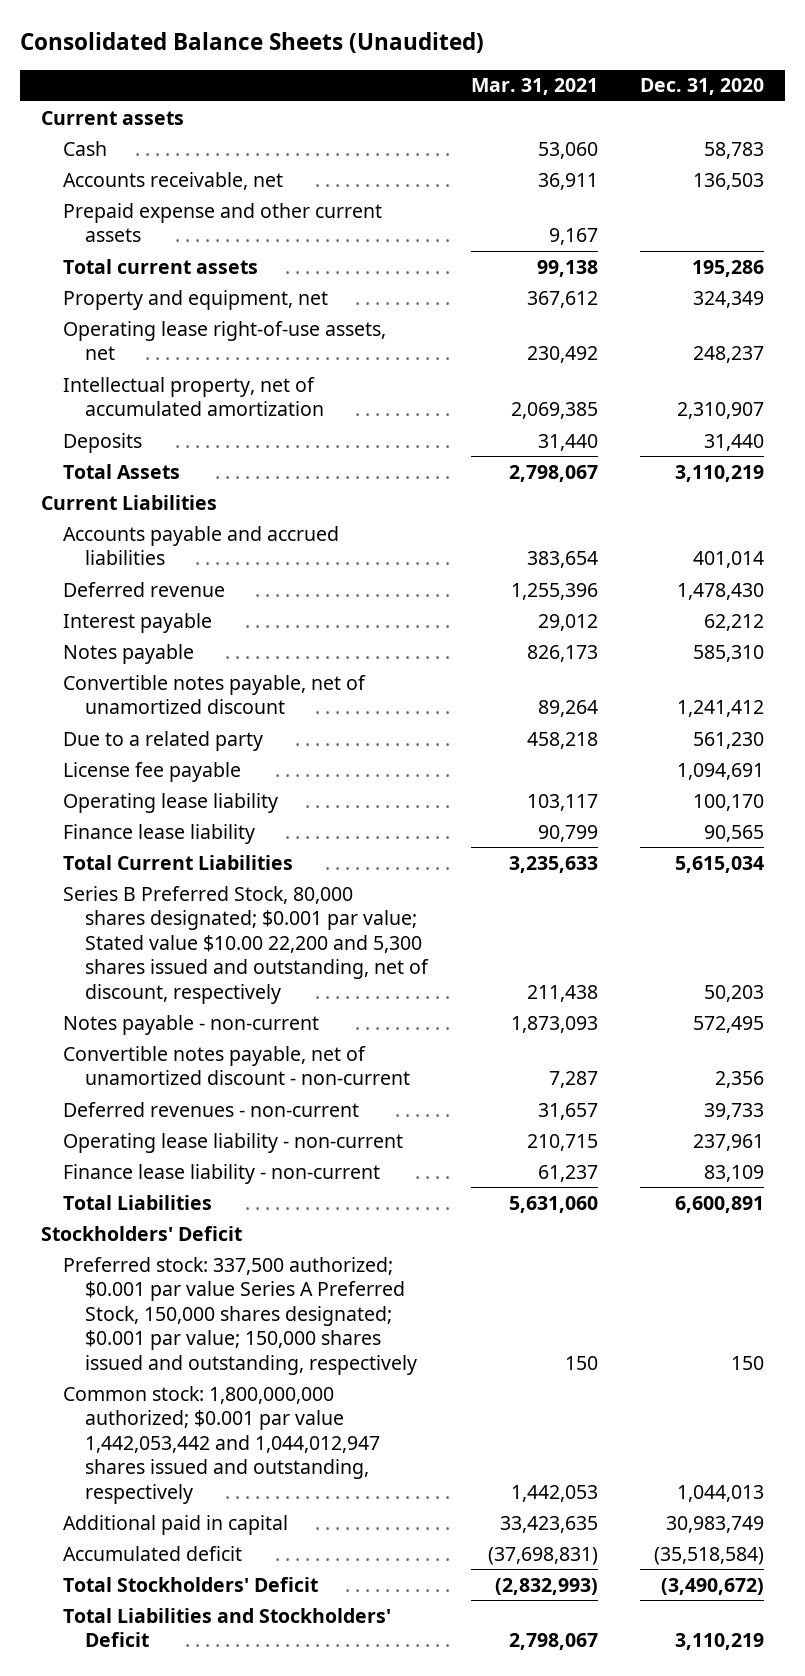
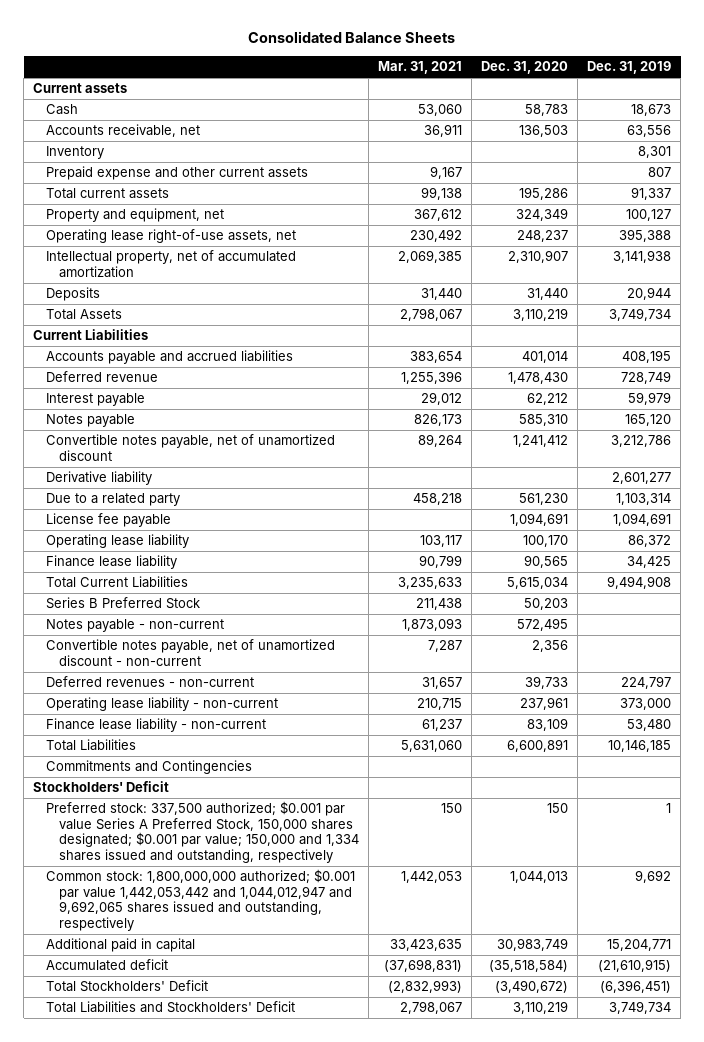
[19,32,484,54] Consolidated Balance Sheets (Unaudited) -> [248,31,456,44] Consolidated Balance Sheets
none -> [587,61,672,75] Dec. 31, 2019
none -> [46,146,105,160] Inventory
none -> [46,471,153,486] Derivative liability
[63,885,430,1004] Series B Preferred Stock, 80,000 shares designated; $0.001 par value; Stated value $10.00 22,200 and 5,300 shares issued and outstanding, net of discount, respectively -> [46,597,201,610] Series B Preferred Stock
none -> [46,760,253,775] Commitments and Contingencies
[63,1256,418,1375] Preferred stock: 337,500 authorized; $0.001 par value Series A Preferred Stock, 150,000 shares designated; $0.001 par value; 150,000 shares issued and outstanding, respectively -> [46,801,360,863] Preferred stock: 337,500 authorized; $0.001 par value Series A Preferred Stock, 150,000 shares designated; $0.001 par value; 150,000 and 1,334 shares issued and outstanding, respectively
[63,1385,381,1504] Common stock: 1,800,000,000 authorized; $0.001 par value 1,442,053,442 and 1,044,012,947 shares issued and outstanding, respectively -> [46,869,356,931] Common stock: 1,800,000,000 authorized; $0.001 par value 1,442,053,442 and 1,044,012,947 and 9,692,065 shares issued and outstanding, respectively

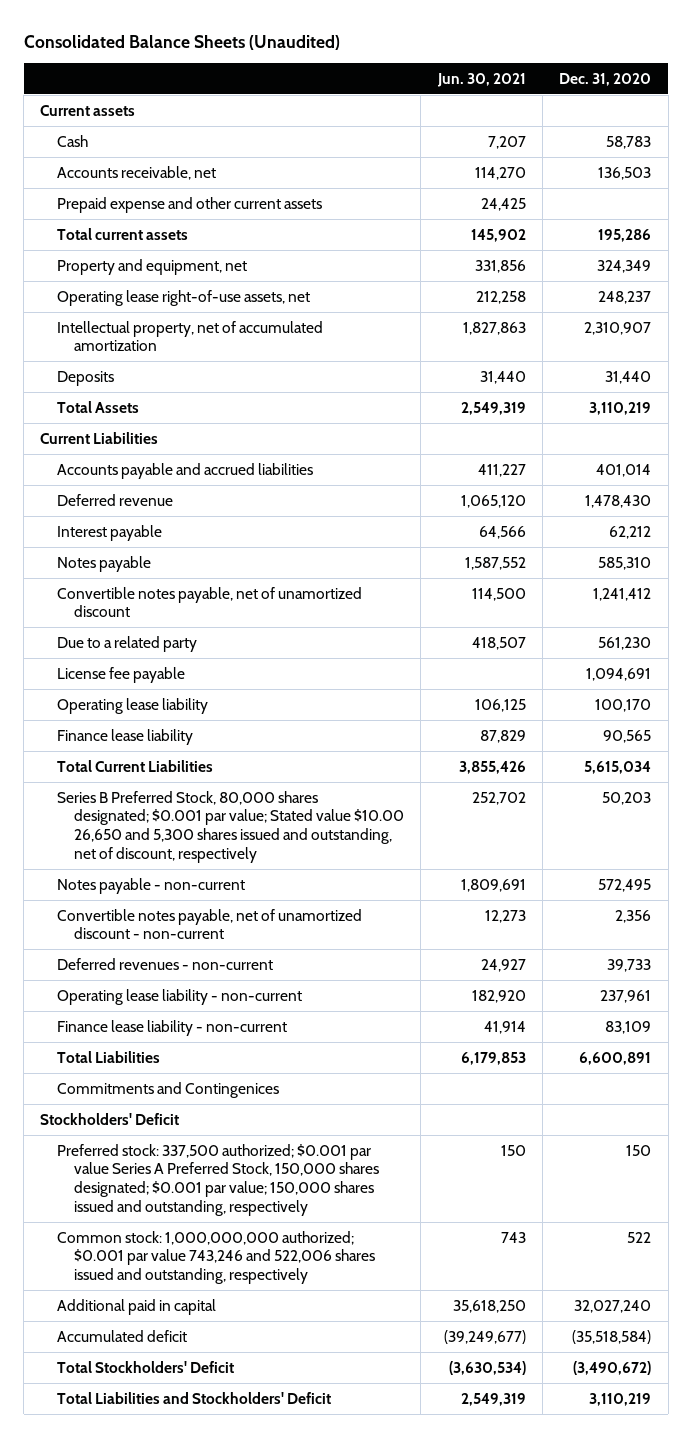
[248,31,456,44] Consolidated Balance Sheets -> [23,34,340,50] Consolidated Balance Sheets (Unaudited)
[378,61,463,75] Mar. 31, 2021 -> none
[587,61,672,75] Dec. 31, 2019 -> none
none -> [436,72,526,87] Jun. 30, 2021
[46,146,105,160] Inventory -> none
[46,471,153,486] Derivative liability -> none
[46,597,201,610] Series B Preferred Stock -> [57,790,405,863] Series B Preferred Stock, 80,000 shares designated; $0.001 par value; Stated value $10.00 26,650 and 5,300 shares issued and outstanding, net of discount, respectively
[46,760,253,775] Commitments and Contingencies -> [57,1081,280,1098] Commitments and Contingenices
[46,801,360,863] Preferred stock: 337,500 authorized; $0.001 par value Series A Preferred Stock, 150,000 shares designated; $0.001 par value; 150,000 and 1,334 shares issued and outstanding, respectively -> [57,1143,380,1216] Preferred stock: 337,500 authorized; $0.001 par value Series A Preferred Stock, 150,000 shares designated; $0.001 par value; 150,000 shares issued and outstanding, respectively
[46,869,356,931] Common stock: 1,800,000,000 authorized; $0.001 par value 1,442,053,442 and 1,044,012,947 and 9,692,065 shares issued and outstanding, respectively -> [57,1230,376,1285] Common stock: 1,000,000,000 authorized; $0.001 par value 743,246 and 522,006 shares issued and outstanding, respectively
[510,871,569,884] 1,044,013 -> [627,1231,652,1243] 522
[497,938,569,952] 30,983,749 -> [574,1299,652,1313] 32,027,240

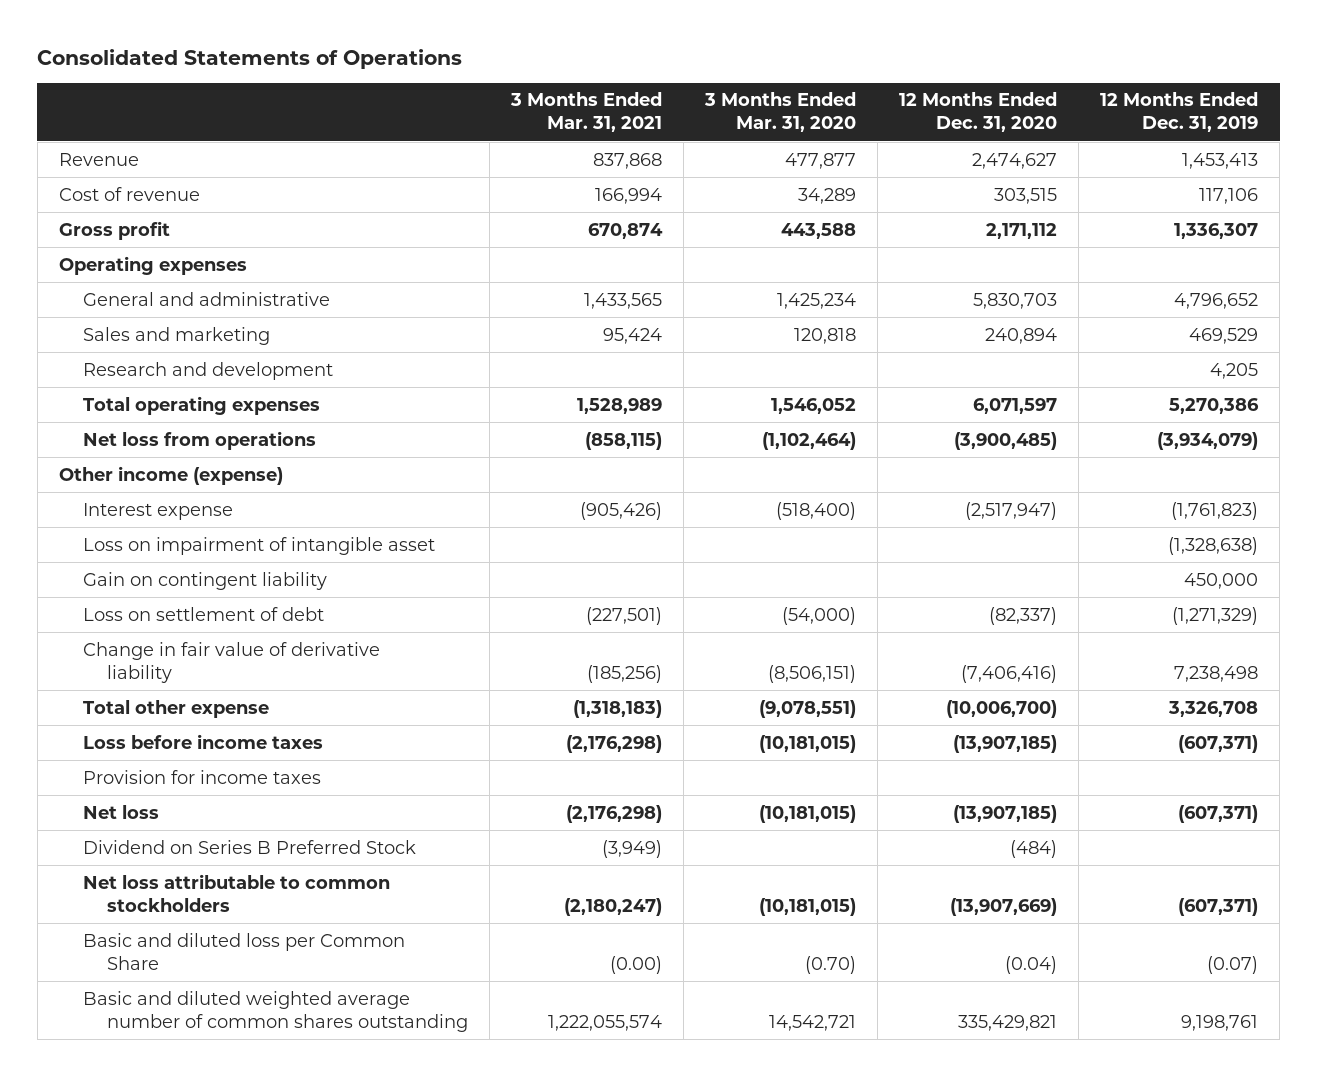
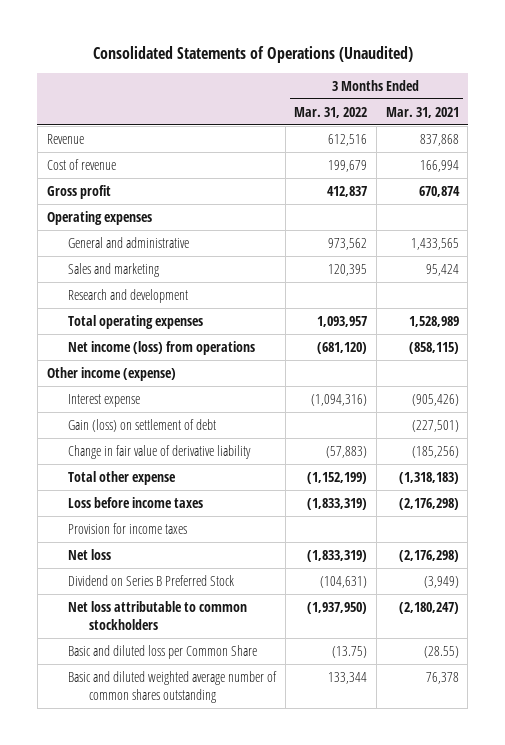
[37,48,463,69] Consolidated Statements of Operations -> [92,45,413,63] Consolidated Statements of Operations (Unaudited)
[704,92,857,133] 3 Months Ended Mar. 31, 2020 -> none
[899,92,1058,133] 12 Months Ended Dec. 31, 2020 -> none
[1100,92,1259,133] 12 Months Ended Dec. 31, 2019 -> none
none -> [294,106,368,118] Mar. 31, 2022
[82,430,316,450] Net loss from operations -> [67,340,255,355] Net income (loss) from operations
[82,536,435,555] Loss on impairment of intangible asset -> none
[82,571,327,590] Gain on contingent liability -> none
[82,606,324,621] Loss on settlement of debt -> [67,418,216,432] Gain (loss) on settlement of debt
[610,955,663,974] (0.00) -> [423,645,459,658] (28.55)
[548,1014,663,1031] 1,222,055,574 -> [425,671,459,684] 76,378

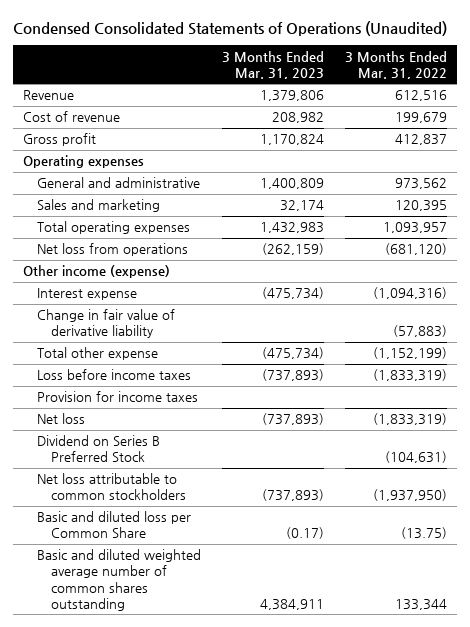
[92,45,413,63] Consolidated Statements of Operations (Unaudited) -> [13,20,448,36] Condensed Consolidated Statements of Operations (Unaudited)
[385,106,459,118] Mar. 31, 2021 -> none
none -> [222,50,325,79] 3 Months Ended Mar. 31, 2023
[67,288,188,303] Research and development -> none
[67,340,255,355] Net income (loss) from operations -> [37,243,189,257] Net loss from operations
[67,418,216,432] Gain (loss) on settlement of debt -> none

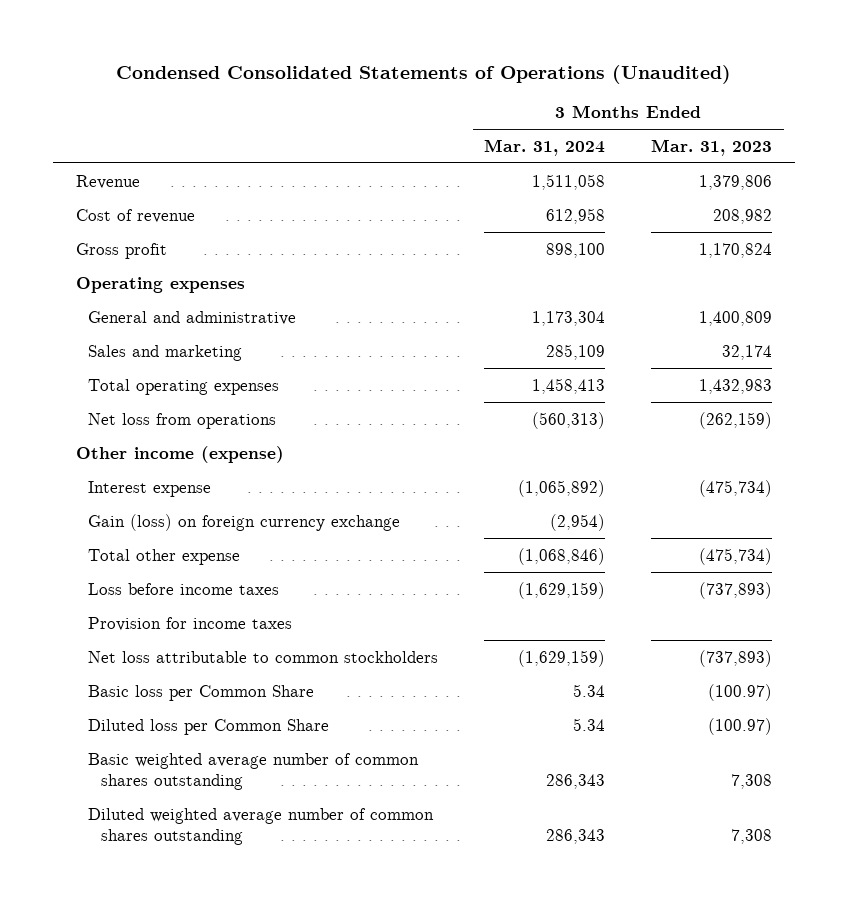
[344,50,447,79] 3 Months Ended Mar. 31, 2022 -> none
none -> [484,138,606,156] Mar. 31, 2024
[37,309,176,339] Change in fair value of derivative liability -> none
none -> [88,513,401,531] Gain (loss) on foreign currency exchange
[37,413,86,425] Net loss -> none
[37,435,161,463] Dividend on Series B Preferred Stock -> none
[37,511,192,539] Basic and diluted loss per Common Share -> [88,684,315,701] Basic loss per Common Share
[286,527,325,540] (0.17) -> [708,683,773,701] (100.97)
none -> [88,718,330,735] Diluted loss per Common Share
[37,549,202,611] Basic and diluted weighted average number of common shares outstanding -> [88,752,420,791] Basic weighted average number of common shares outstanding
[260,598,325,610] 4,384,911 -> [731,774,773,790] 7,308
none -> [88,807,435,846] Diluted weighted average number of common shares outstanding

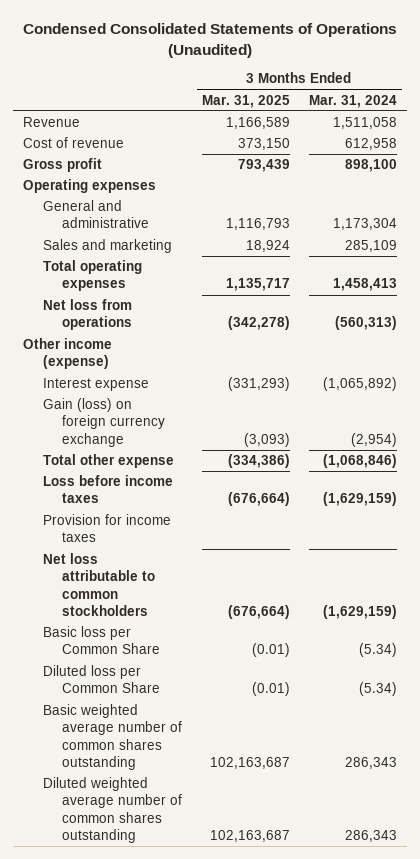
[651,138,773,156] Mar. 31, 2023 -> none
none -> [201,94,290,108] Mar. 31, 2025
[573,683,606,697] 5.34 -> [359,643,398,658] (5.34)
[573,717,606,731] 5.34 -> [359,682,398,697] (5.34)

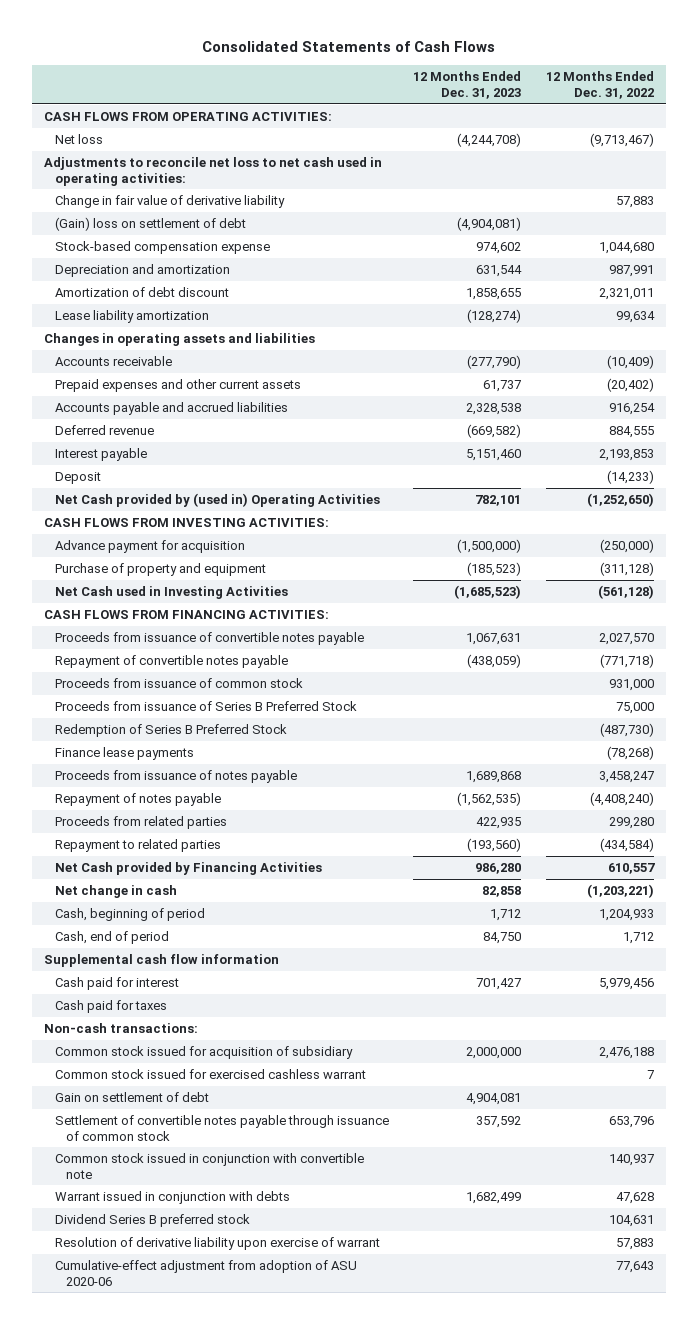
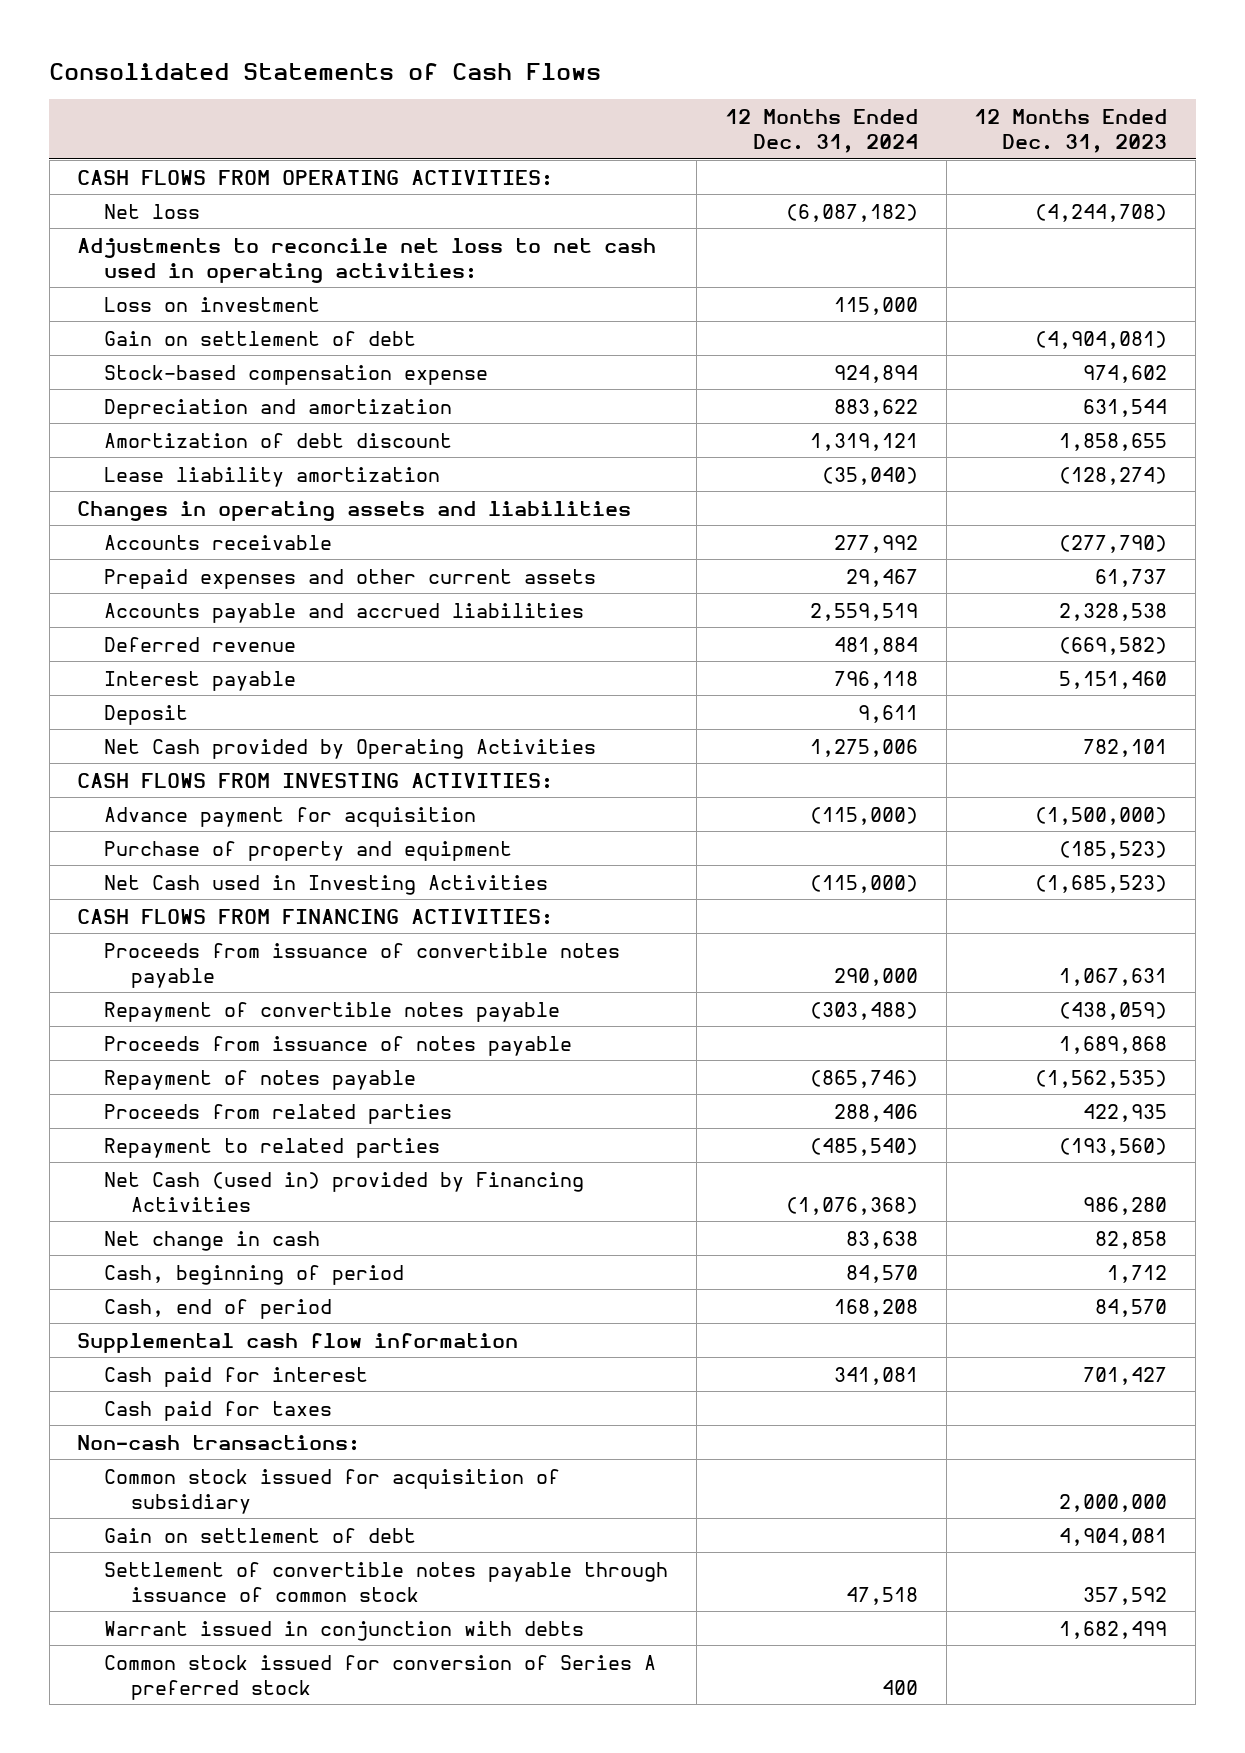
[545,71,654,99] 12 Months Ended Dec. 31, 2022 -> none
none -> [724,108,918,153] 12 Months Ended Dec. 31, 2024
[54,195,285,209] Change in fair value of derivative liability -> none
none -> [104,296,321,312] Loss on investment
[54,217,246,232] (Gain) loss on settlement of debt -> [104,330,417,346] Gain on settlement of debt
[54,493,380,508] Net Cash provided by (used in) Operating Activities -> [104,738,597,759] Net Cash provided by Operating Activities
[54,678,303,689] Proceeds from issuance of common stock -> none
[54,701,357,712] Proceeds from issuance of Series B Preferred Stock -> none
[54,724,287,738] Redemption of Series B Preferred Stock -> none
[54,747,194,761] Finance lease payments -> none
[54,862,322,876] Net Cash provided by Financing Activities -> [104,1171,585,1212] Net Cash (used in) provided by Financing Activities
[483,932,522,945] 84,750 -> [1095,1298,1168,1317] 84,570
[54,1069,366,1080] Common stock issued for exercised cashless warrant -> none
[54,1153,364,1179] Common stock issued in conjunction with convertible note -> none
[54,1237,380,1251] Resolution of derivative liability upon exercise of warrant -> none
[54,1260,357,1286] Cumulative-effect adjustment from adoption of ASU 2020-06 -> none
[54,1214,250,1228] Dividend Series B preferred stock -> [104,1654,657,1700] Common stock issued for conversion of Series A preferred stock

